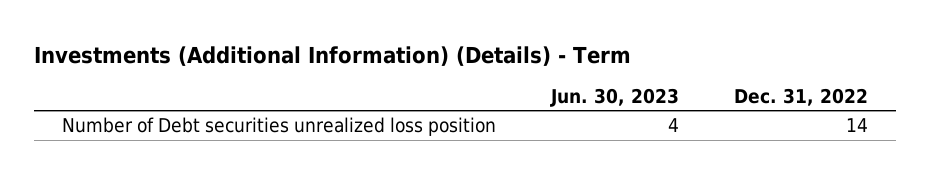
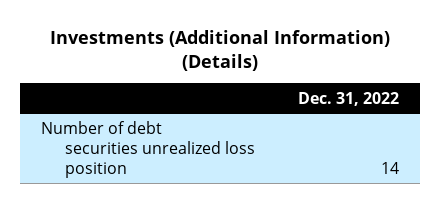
[33,45,631,66] Investments (Additional Information) (Details) - Term -> [49,29,390,71] Investments (Additional Information) (Details)
[549,87,679,107] Jun. 30, 2023 -> none
[61,117,496,137] Number of Debt securities unrealized loss position -> [40,121,256,178] Number of debt securities unrealized loss position

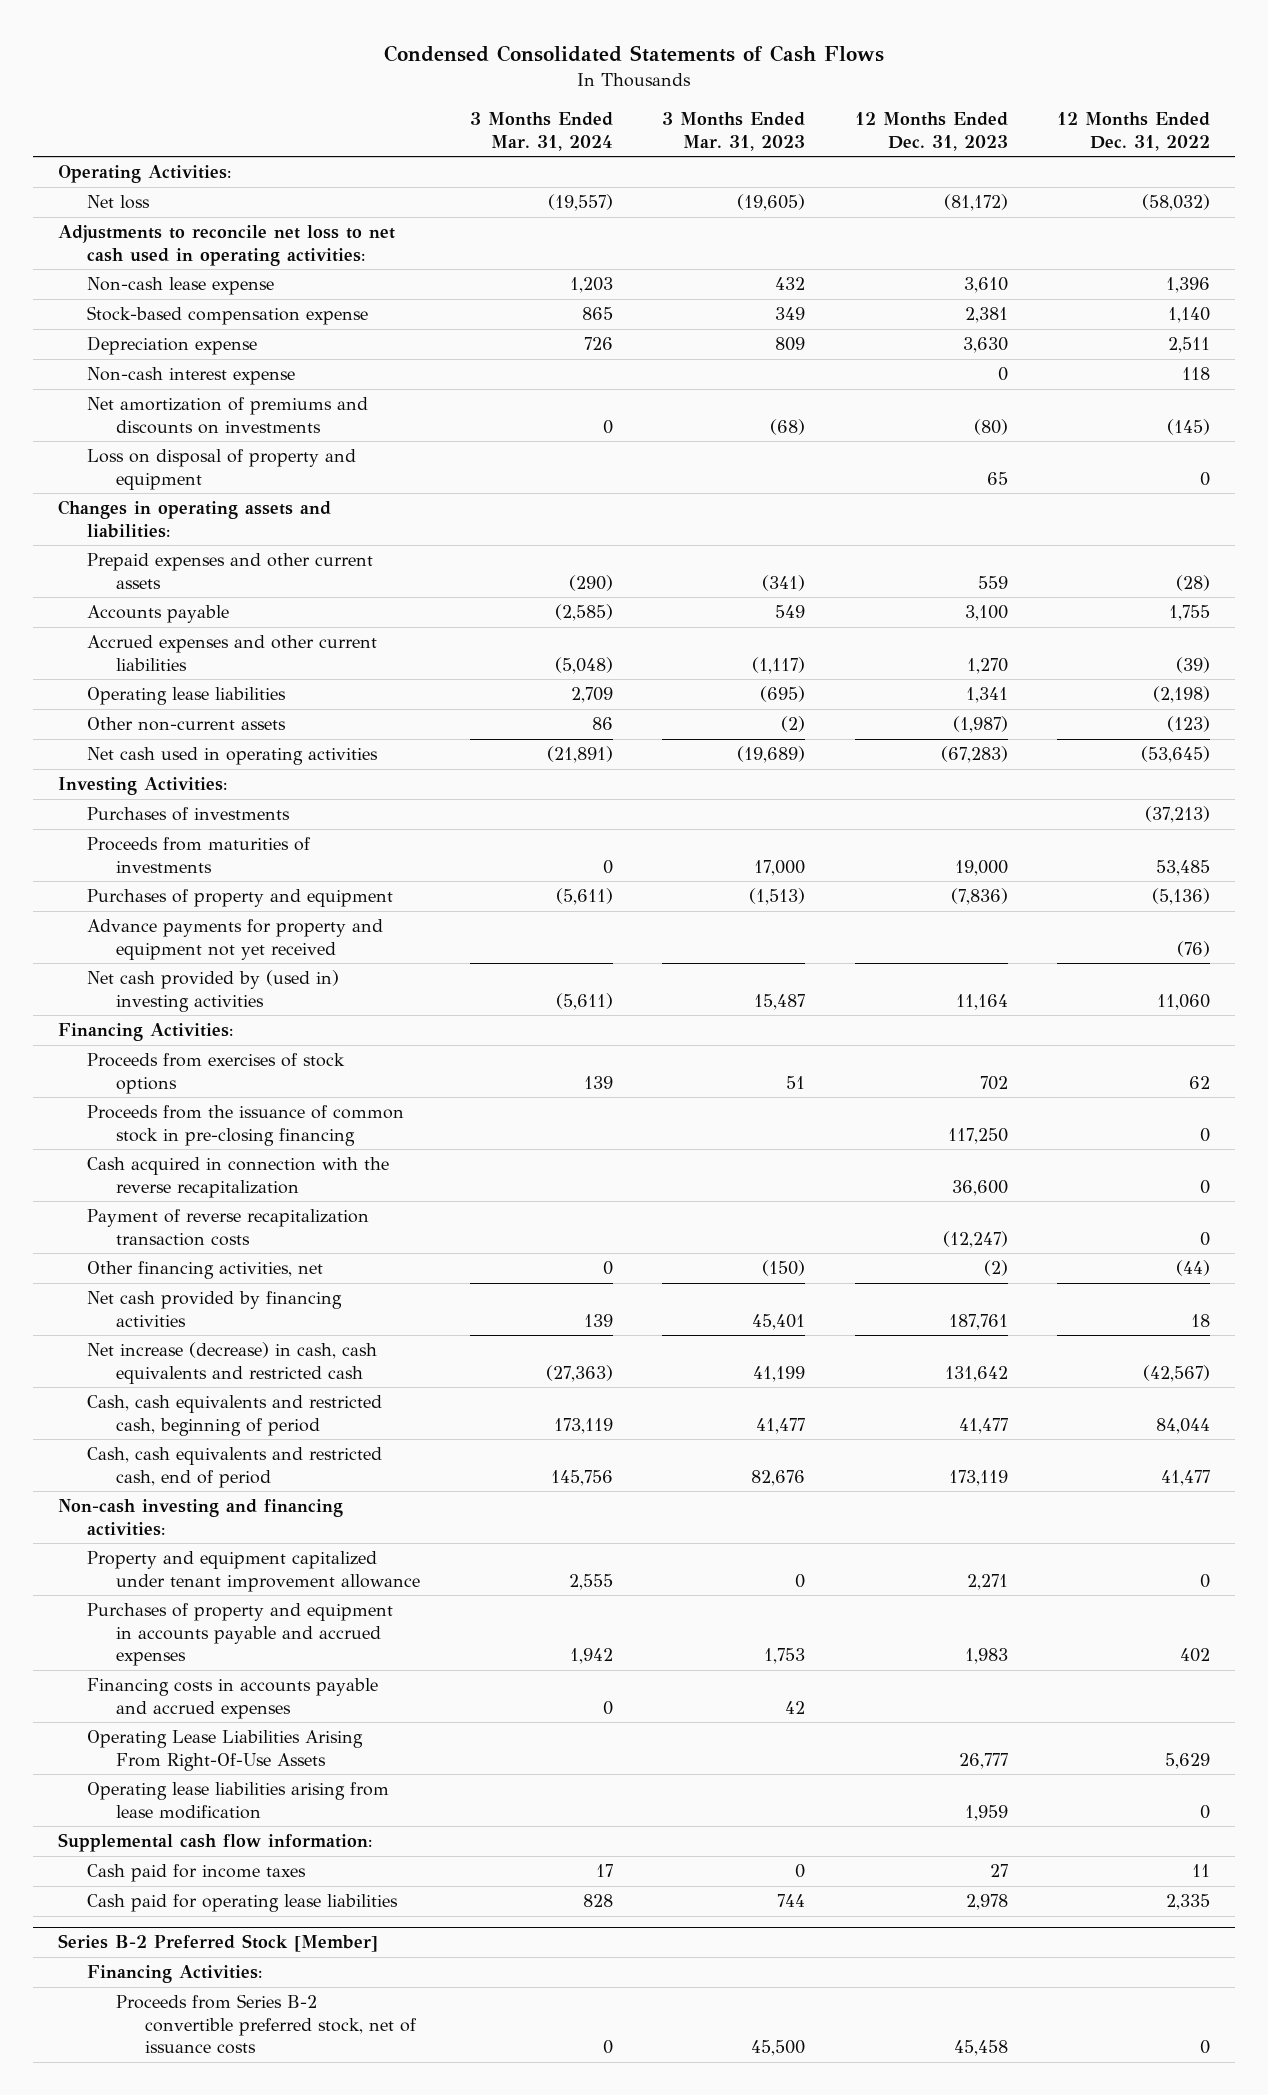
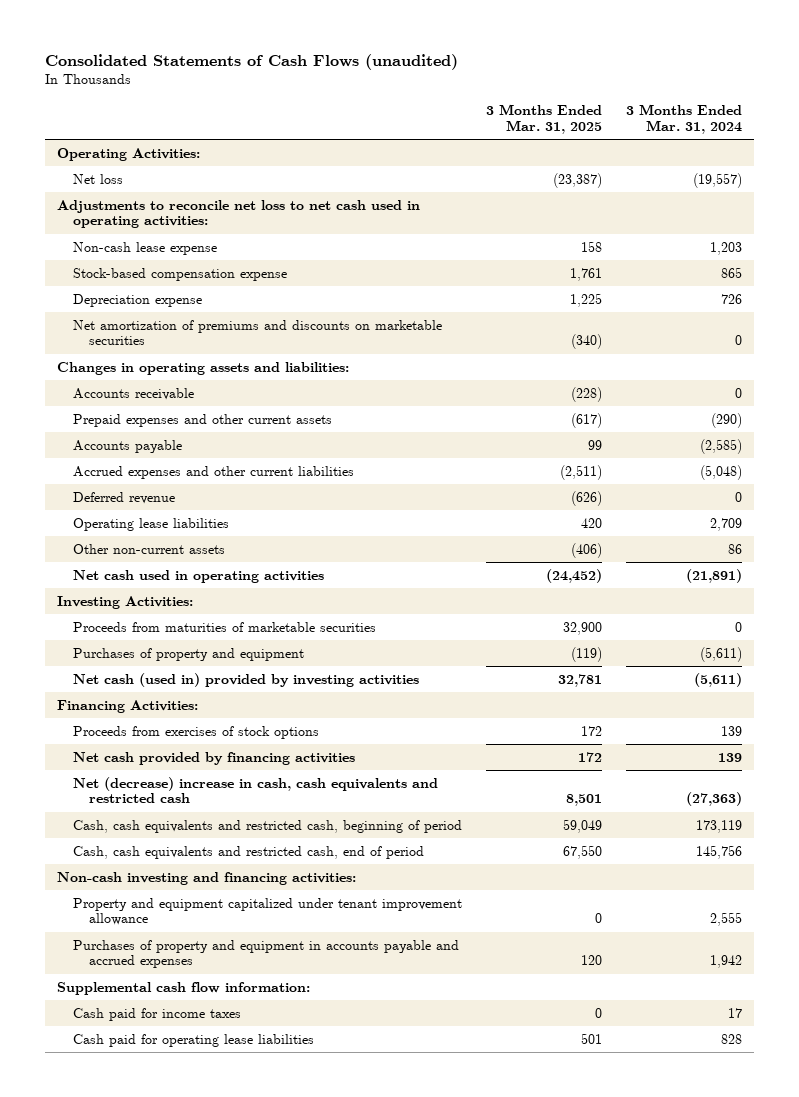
[384,45,885,63] Condensed Consolidated Statements of Cash Flows -> [44,53,458,70] Consolidated Statements of Cash Flows (unaudited)
[662,112,806,151] 3 Months Ended Mar. 31, 2023 -> none
[854,112,1008,151] 12 Months Ended Dec. 31, 2023 -> none
[1057,112,1211,151] 12 Months Ended Dec. 31, 2022 -> none
none -> [485,104,602,134] 3 Months Ended Mar. 31, 2025
[87,367,296,386] Non-cash interest expense -> none
[87,449,357,490] Loss on disposal of property and equipment -> none
[87,397,369,434] Net amortization of premiums and discounts on investments -> [72,319,442,346] Net amortization of premiums and discounts on marketable securities
none -> [72,387,194,400] Accounts receivable
none -> [72,491,175,504] Deferred revenue
[87,807,291,822] Purchases of investments -> none
[87,837,312,873] Proceeds from maturities of investments -> [72,621,376,632] Proceeds from maturities of marketable securities
[87,919,384,960] Advance payments for property and equipment not yet received -> none
[87,970,340,1012] Net cash provided by (used in) investing activities -> [72,672,419,687] Net cash (used in) provided by investing activities
[87,1105,405,1146] Proceeds from the issuance of common stock in pre-closing financing -> none
[87,1157,390,1198] Cash acquired in connection with the reverse recapitalization -> none
[87,1209,370,1246] Payment of reverse recapitalization transaction costs -> none
[87,1261,324,1280] Other financing activities, net -> none
[87,1342,378,1384] Net increase (decrease) in cash, cash equivalents and restricted cash -> [72,776,438,804] Net (decrease) increase in cash, cash equivalents and restricted cash
[87,1678,379,1719] Financing costs in accounts payable and accrued expenses -> none
[87,1730,364,1771] Operating Lease Liabilities Arising From Right-Of-Use Assets -> none
[87,1782,390,1819] Operating lease liabilities arising from lease modification -> none
[58,1934,379,1953] Series B-2 Preferred Stock [Member] -> none
[87,1965,263,1984] Financing Activities: -> none
[116,1994,418,2054] Proceeds from Series B-2 convertible preferred stock, net of issuance costs -> none

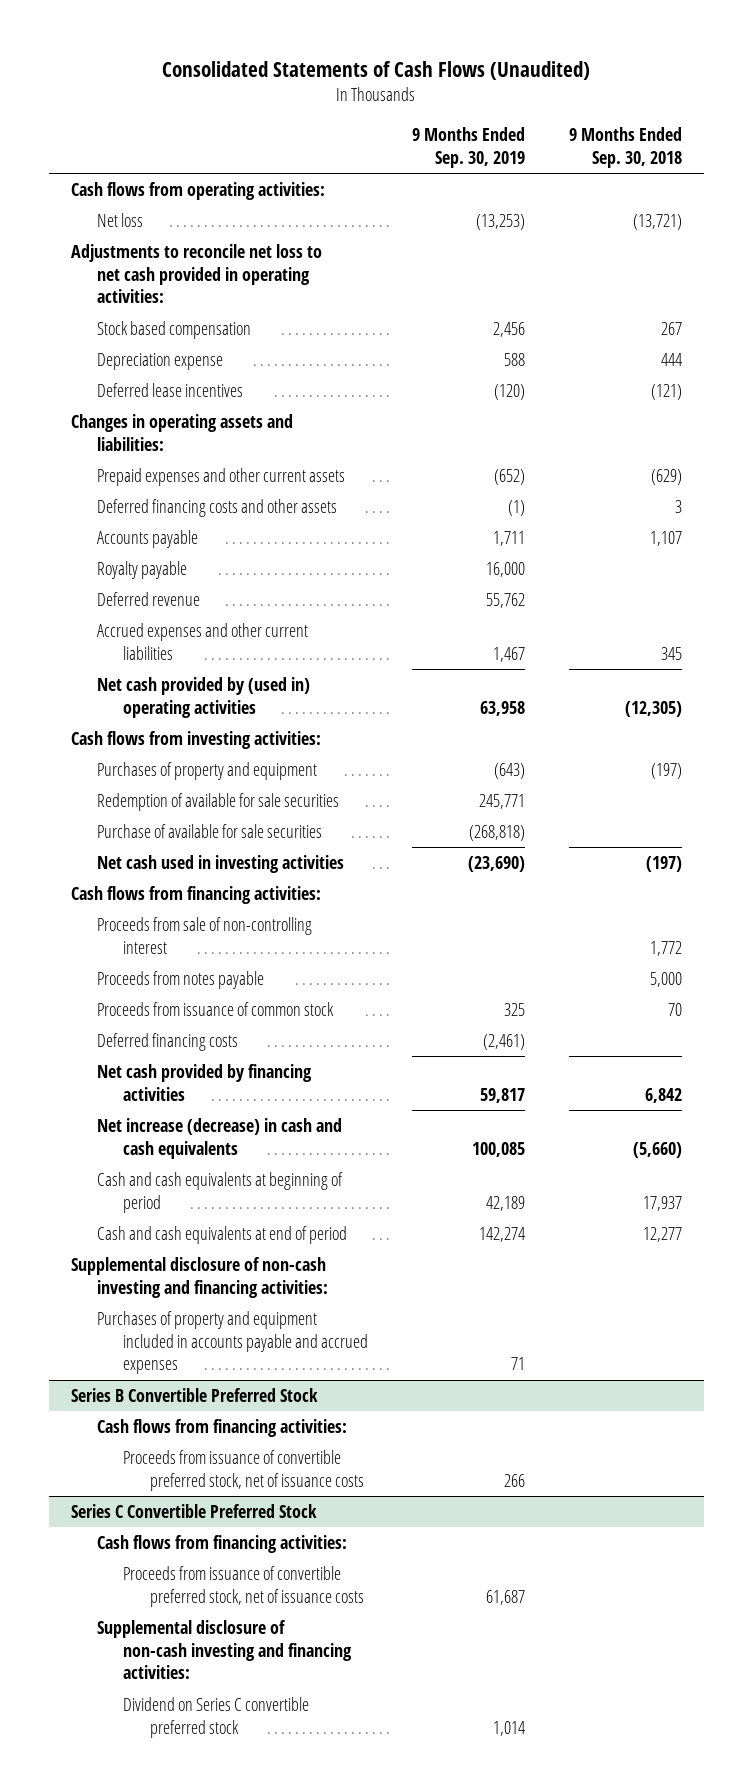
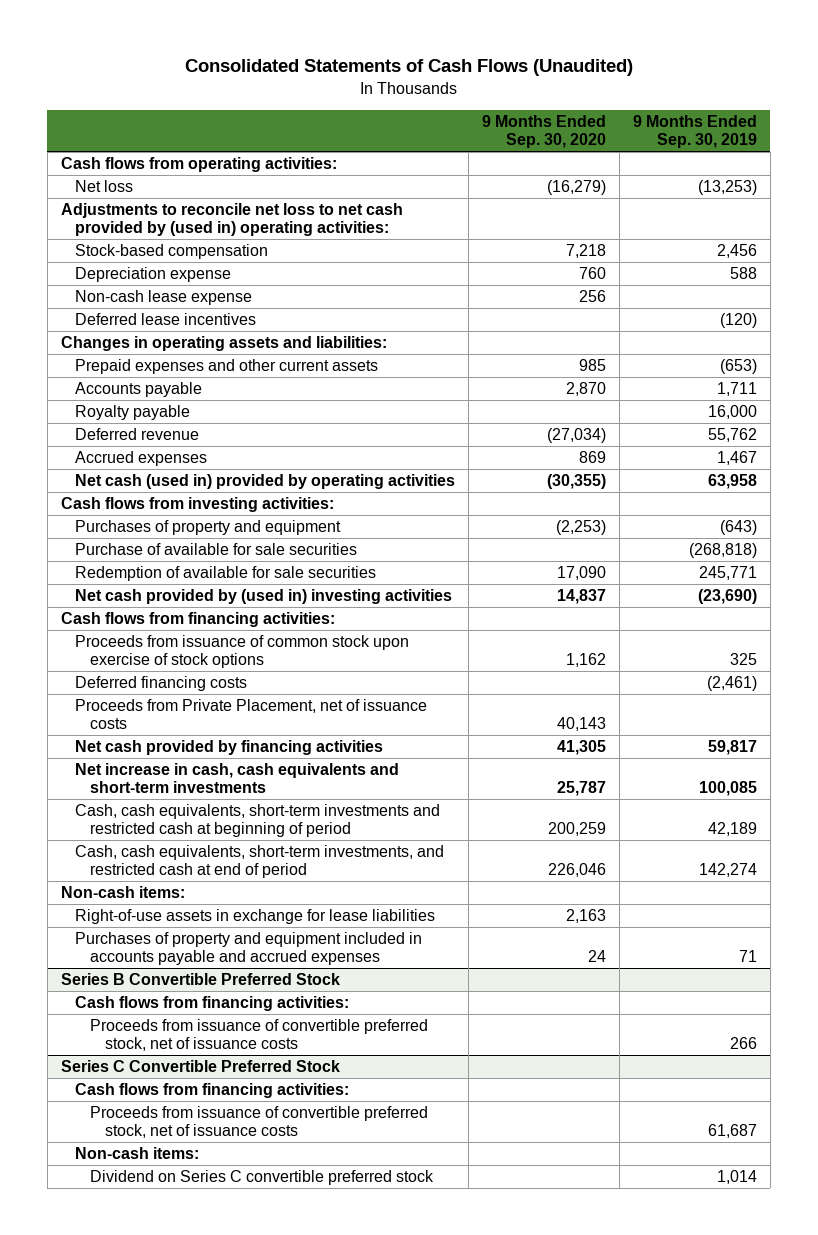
[568,127,682,168] 9 Months Ended Sep. 30, 2018 -> none
none -> [482,114,607,149] 9 Months Ended Sep. 30, 2020
[70,244,322,304] Adjustments to reconcile net loss to net cash provided in operating activities: -> [60,202,403,237] Adjustments to reconcile net loss to net cash provided by (used in) operating activities:
[97,321,252,340] Stock based compensation -> [75,243,269,259] Stock-based compensation
none -> [75,289,253,305] Non-cash lease expense
[97,499,338,518] Deferred financing costs and other assets -> none
[494,469,526,486] (652) -> [720,358,758,374] (653)
[97,623,309,660] Accrued expenses and other current liabilities -> [75,450,208,466] Accrued expenses
[97,677,311,718] Net cash provided by (used in) operating activities -> [75,473,456,489] Net cash (used in) provided by operating activities
[97,793,340,812] Redemption of available for sale securities -> [75,565,377,581] Redemption of available for sale securities
[97,855,345,874] Net cash used in investing activities -> [75,588,453,604] Net cash provided by (used in) investing activities
[97,917,313,954] Proceeds from sale of non-controlling interest -> none
[97,971,265,990] Proceeds from notes payable -> none
[97,1002,335,1017] Proceeds from issuance of common stock -> [75,634,410,669] Proceeds from issuance of common stock upon exercise of stock options
none -> [75,698,428,730] Proceeds from Private Placement, net of issuance costs
[70,1257,329,1298] Supplemental disclosure of non-cash investing and financing activities: -> none
[97,1118,343,1159] Net increase (decrease) in cash and cash equivalents -> [75,762,400,794] Net increase in cash, cash equivalents and short-term investments
[97,1172,344,1213] Cash and cash equivalents at beginning of period -> [75,803,441,838] Cash, cash equivalents, short-term investments and restricted cash at beginning of period
[97,1226,348,1245] Cash and cash equivalents at end of period -> [75,844,445,879] Cash, cash equivalents, short-term investments, and restricted cash at end of period
none -> [60,885,185,898] Non-cash items:
none -> [75,908,436,924] Right-of-use assets in exchange for lease liabilities
[97,1620,353,1680] Supplemental disclosure of non-cash investing and financing activities: -> none
none -> [75,1146,200,1159] Non-cash items:

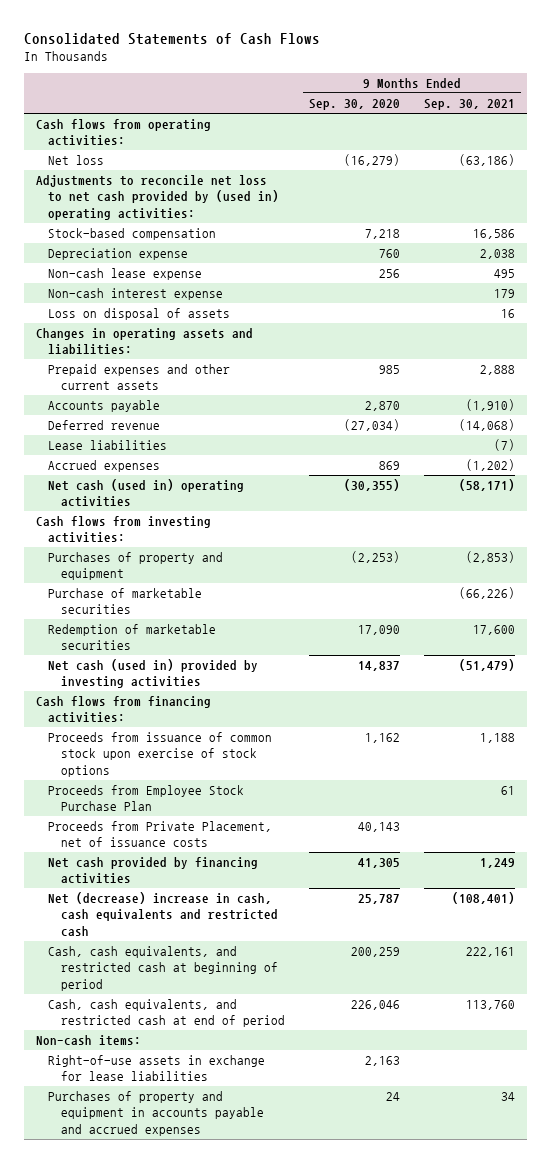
[184,59,633,77] Consolidated Statements of Cash Flows (Unaudited) -> [23,33,320,46] Consolidated Statements of Cash Flows
[633,114,758,149] 9 Months Ended Sep. 30, 2019 -> none
none -> [424,99,516,111] Sep. 30, 2021
[75,312,257,325] Deferred lease incentives -> none
none -> [48,288,224,301] Non-cash interest expense
none -> [48,308,231,321] Loss on disposal of assets
[75,404,191,420] Royalty payable -> none
none -> [48,440,168,451] Lease liabilities
[75,473,456,489] Net cash (used in) provided by operating activities -> [48,479,245,508] Net cash (used in) operating activities
[75,542,358,555] Purchase of available for sale securities -> none
none -> [48,588,203,615] Purchase of marketable securities
[75,565,377,581] Redemption of available for sale securities -> [48,624,217,651] Redemption of marketable securities
[75,588,453,604] Net cash provided by (used in) investing activities -> [48,659,259,689] Net cash (used in) provided by investing activities
[75,675,248,691] Deferred financing costs -> none
none -> [48,785,245,812] Proceeds from Employee Stock Purchase Plan
[75,762,400,794] Net increase in cash, cash equivalents and short-term investments -> [48,892,278,936] Net (decrease) increase in cash, cash equivalents and restricted cash
[75,803,441,838] Cash, cash equivalents, short-term investments and restricted cash at beginning of period -> [48,946,278,991] Cash, cash equivalents, and restricted cash at beginning of period
[75,844,445,879] Cash, cash equivalents, short-term investments, and restricted cash at end of period -> [48,999,285,1028] Cash, cash equivalents, and restricted cash at end of period
[60,972,340,985] Series B Convertible Preferred Stock -> none
[75,995,350,1011] Cash flows from financing activities: -> none
[90,1018,429,1052] Proceeds from issuance of convertible preferred stock, net of issuance costs -> none
[60,1059,340,1072] Series C Convertible Preferred Stock -> none
[75,1082,350,1098] Cash flows from financing activities: -> none
[90,1105,429,1139] Proceeds from issuance of convertible preferred stock, net of issuance costs -> none
[75,1146,200,1159] Non-cash items: -> none
[90,1169,435,1185] Dividend on Series C convertible preferred stock -> none
[75,931,423,966] Purchases of property and equipment included in accounts payable and accrued expenses -> [48,1091,264,1136] Purchases of property and equipment in accounts payable and accrued expenses

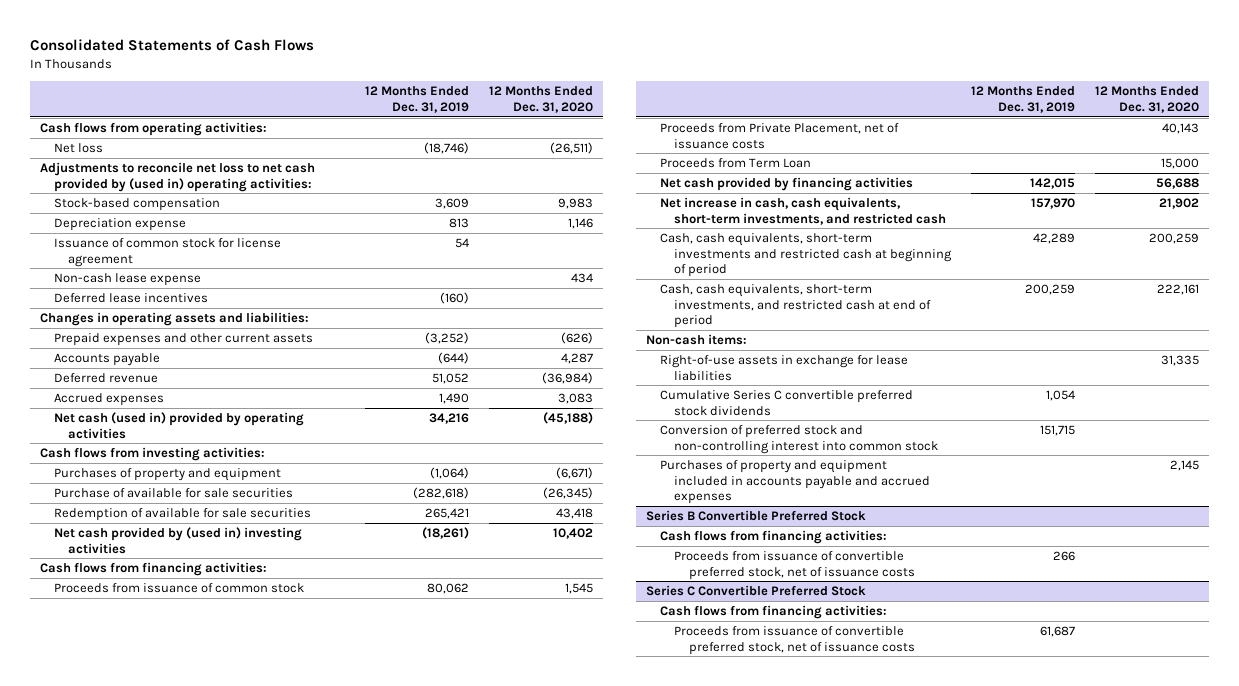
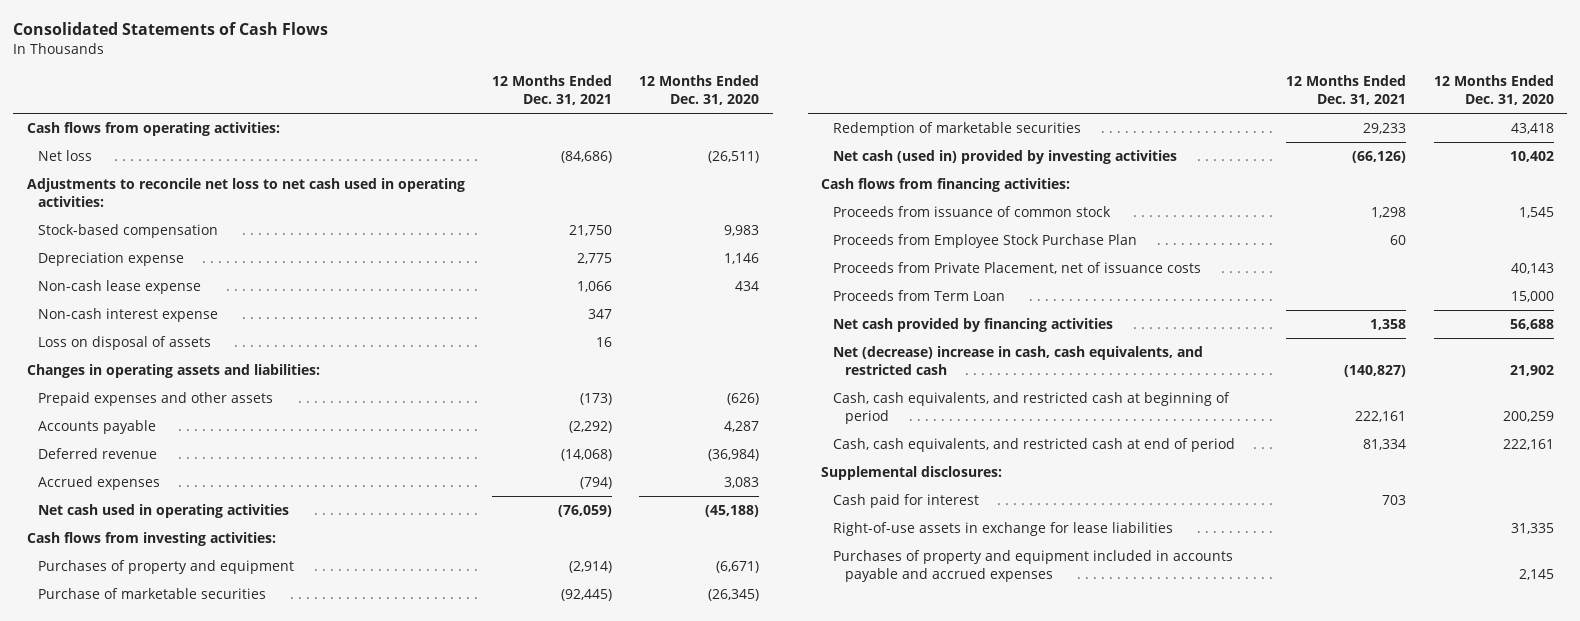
[365,86,470,113] 12 Months Ended Dec. 31, 2019 -> none
none -> [491,75,612,106] 12 Months Ended Dec. 31, 2021
[39,162,315,192] Adjustments to reconcile net loss to net cash provided by (used in) operating activities: -> [26,177,465,207] Adjustments to reconcile net loss to net cash used in operating activities:
[53,238,281,267] Issuance of common stock for license agreement -> none
[53,293,208,304] Deferred lease incentives -> none
none -> [38,307,219,322] Non-cash interest expense
none -> [38,335,212,350] Loss on disposal of assets
[53,333,313,347] Prepaid expenses and other current assets -> [38,391,274,406] Prepaid expenses and other assets
[53,412,304,439] Net cash (used in) provided by operating activities -> [38,503,290,518] Net cash used in operating activities
[53,488,293,499] Purchase of available for sale securities -> [38,587,267,599] Purchase of marketable securities
[53,508,311,522] Redemption of available for sale securities -> [833,121,1082,136] Redemption of marketable securities
[53,527,302,554] Net cash provided by (used in) investing activities -> [833,149,1178,164] Net cash (used in) provided by investing activities
none -> [833,233,1138,248] Proceeds from Employee Stock Purchase Plan
[645,334,747,346] Non-cash items: -> none
[660,197,947,225] Net increase in cash, cash equivalents, short-term investments, and restricted cash -> [833,345,1204,375] Net (decrease) increase in cash, cash equivalents, and restricted cash
[660,233,953,277] Cash, cash equivalents, short-term investments and restricted cash at beginning of period -> [833,391,1231,424] Cash, cash equivalents, and restricted cash at beginning of period
[660,284,932,328] Cash, cash equivalents, short-term investments, and restricted cash at end of period -> [833,437,1236,452] Cash, cash equivalents, and restricted cash at end of period
none -> [821,465,1003,480] Supplemental disclosures:
none -> [833,493,980,508] Cash paid for interest
[660,390,914,416] Cumulative Series C convertible preferred stock dividends -> none
[660,425,939,454] Conversion of preferred stock and non-controlling interest into common stock -> none
[645,510,866,522] Series B Convertible Preferred Stock -> none
[660,530,888,545] Cash flows from financing activities: -> none
[674,551,915,580] Proceeds from issuance of convertible preferred stock, net of issuance costs -> none
[645,585,866,597] Series C Convertible Preferred Stock -> none
[660,605,888,620] Cash flows from financing activities: -> none
[674,626,915,655] Proceeds from issuance of convertible preferred stock, net of issuance costs -> none

